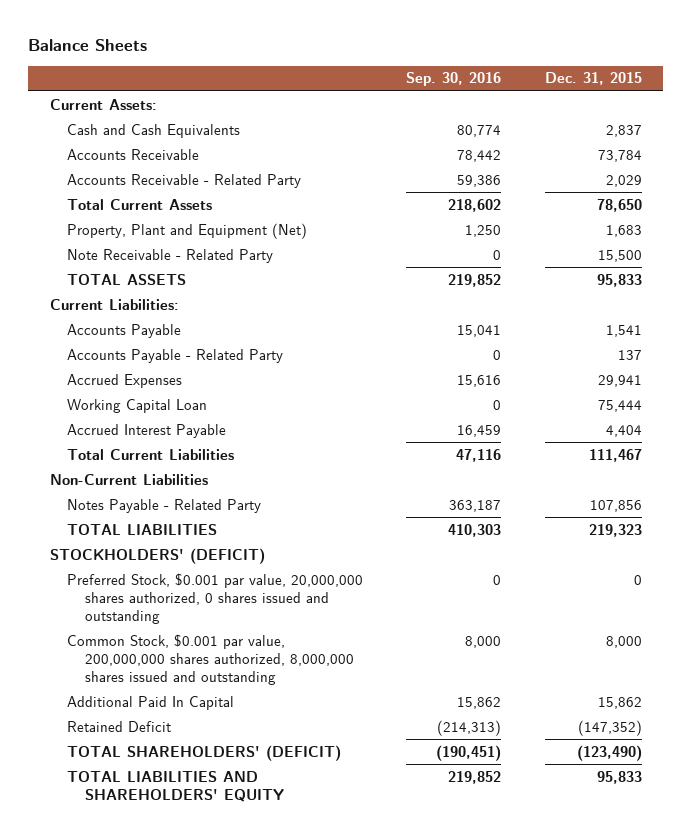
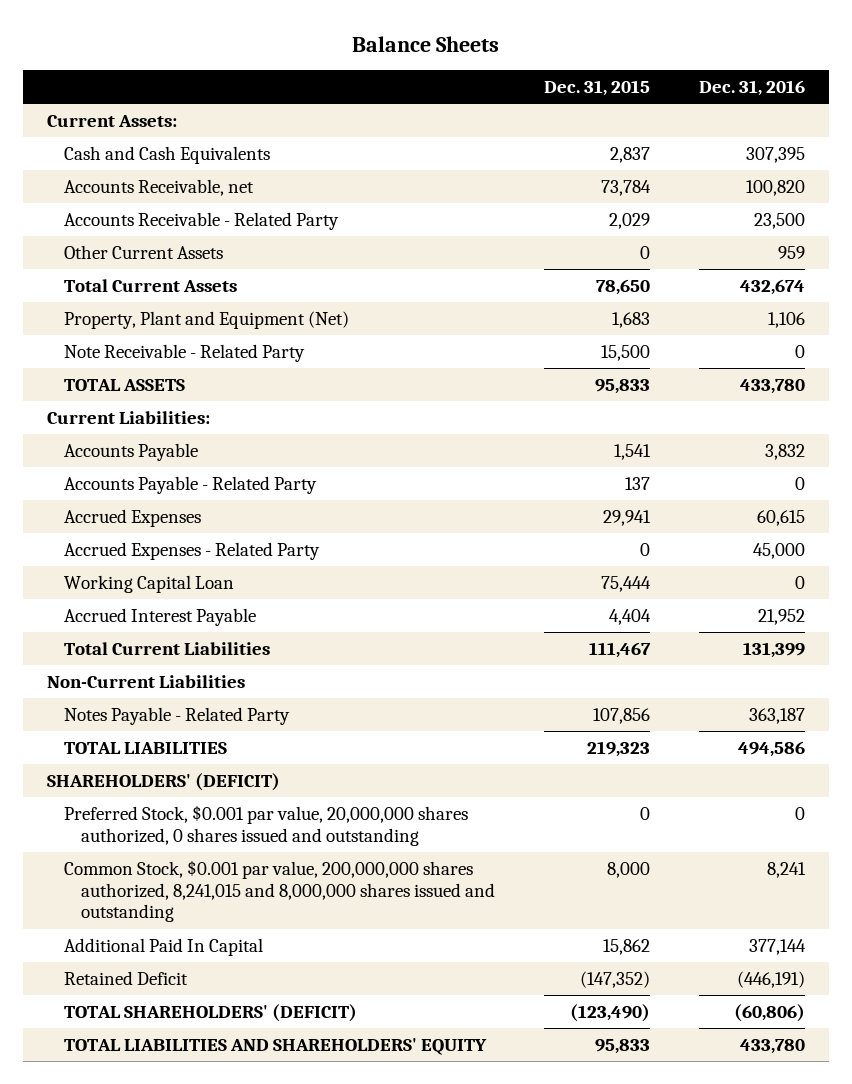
[406,72,502,87] Sep. 30, 2016 -> none
none -> [699,79,806,96] Dec. 31, 2016
[67,148,200,160] Accounts Receivable -> [64,178,255,196] Accounts Receivable, net
none -> [64,244,224,259] Other Current Assets
none -> [64,541,321,560] Accrued Expenses - Related Party
[49,547,265,564] STOCKHOLDERS' (DEFICIT) -> [47,772,281,791] SHAREHOLDERS' (DEFICIT)
[67,633,354,686] Common Stock, $0.001 par value, 200,000,000 shares authorized, 8,000,000 shares issued and outstanding -> [64,859,496,923] Common Stock, $0.001 par value, 200,000,000 shares authorized, 8,241,015 and 8,000,000 shares issued and outstanding

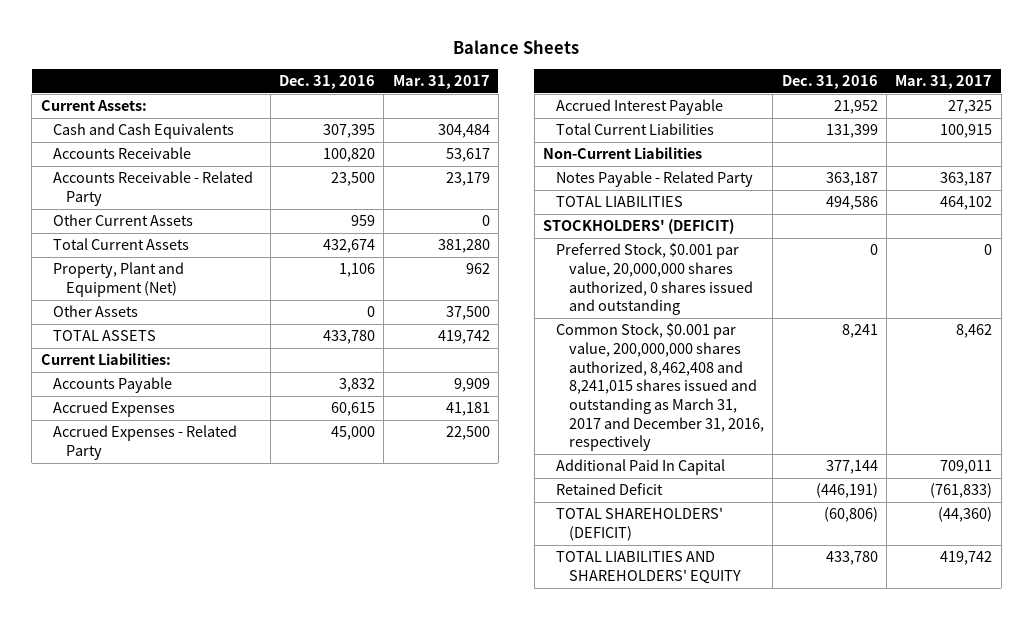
[544,79,651,96] Dec. 31, 2015 -> none
none -> [392,75,490,90] Mar. 31, 2017
[64,178,255,196] Accounts Receivable, net -> [53,147,192,160] Accounts Receivable
[64,343,306,362] Note Receivable - Related Party -> none
none -> [53,305,139,318] Other Assets
[64,475,318,494] Accounts Payable - Related Party -> none
[64,574,235,593] Working Capital Loan -> none
[47,772,281,791] SHAREHOLDERS' (DEFICIT) -> [543,219,735,235] STOCKHOLDERS' (DEFICIT)
[64,859,496,923] Common Stock, $0.001 par value, 200,000,000 shares authorized, 8,241,015 and 8,000,000 shares issued and outstanding -> [556,323,765,452] Common Stock, $0.001 par value, 200,000,000 shares authorized, 8,462,408 and 8,241,015 shares issued and outstanding as March 31, 2017 and December 31, 2016, respectively

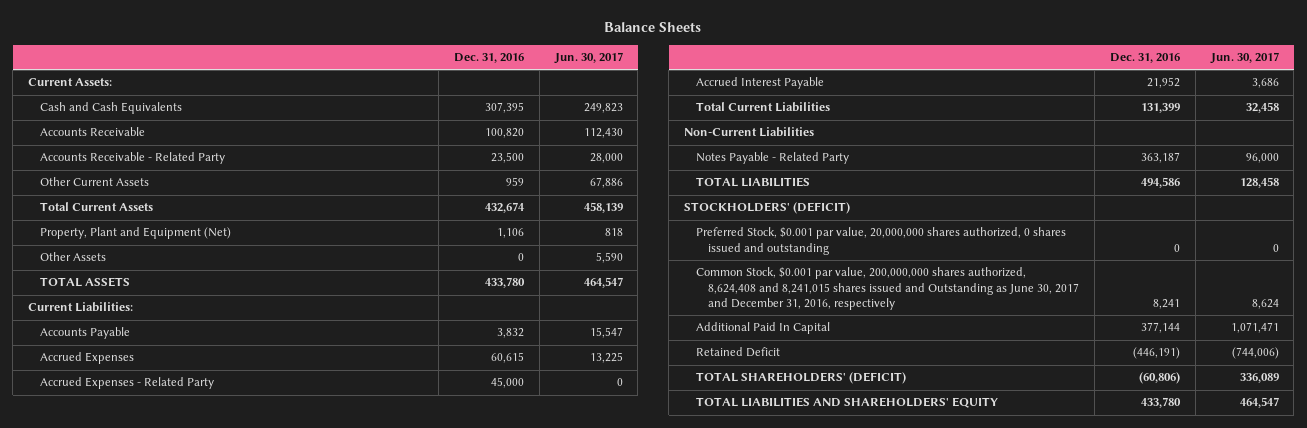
[392,75,490,90] Mar. 31, 2017 -> none
none -> [553,51,623,64] Jun. 30, 2017
[556,323,765,452] Common Stock, $0.001 par value, 200,000,000 shares authorized, 8,462,408 and 8,241,015 shares issued and outstanding as March 31, 2017 and December 31, 2016, respectively -> [696,267,1080,311] Common Stock, $0.001 par value, 200,000,000 shares authorized, 8,624,408 and 8,241,015 shares issued and Outstanding as June 30, 2017 and December 31, 2016, respectively

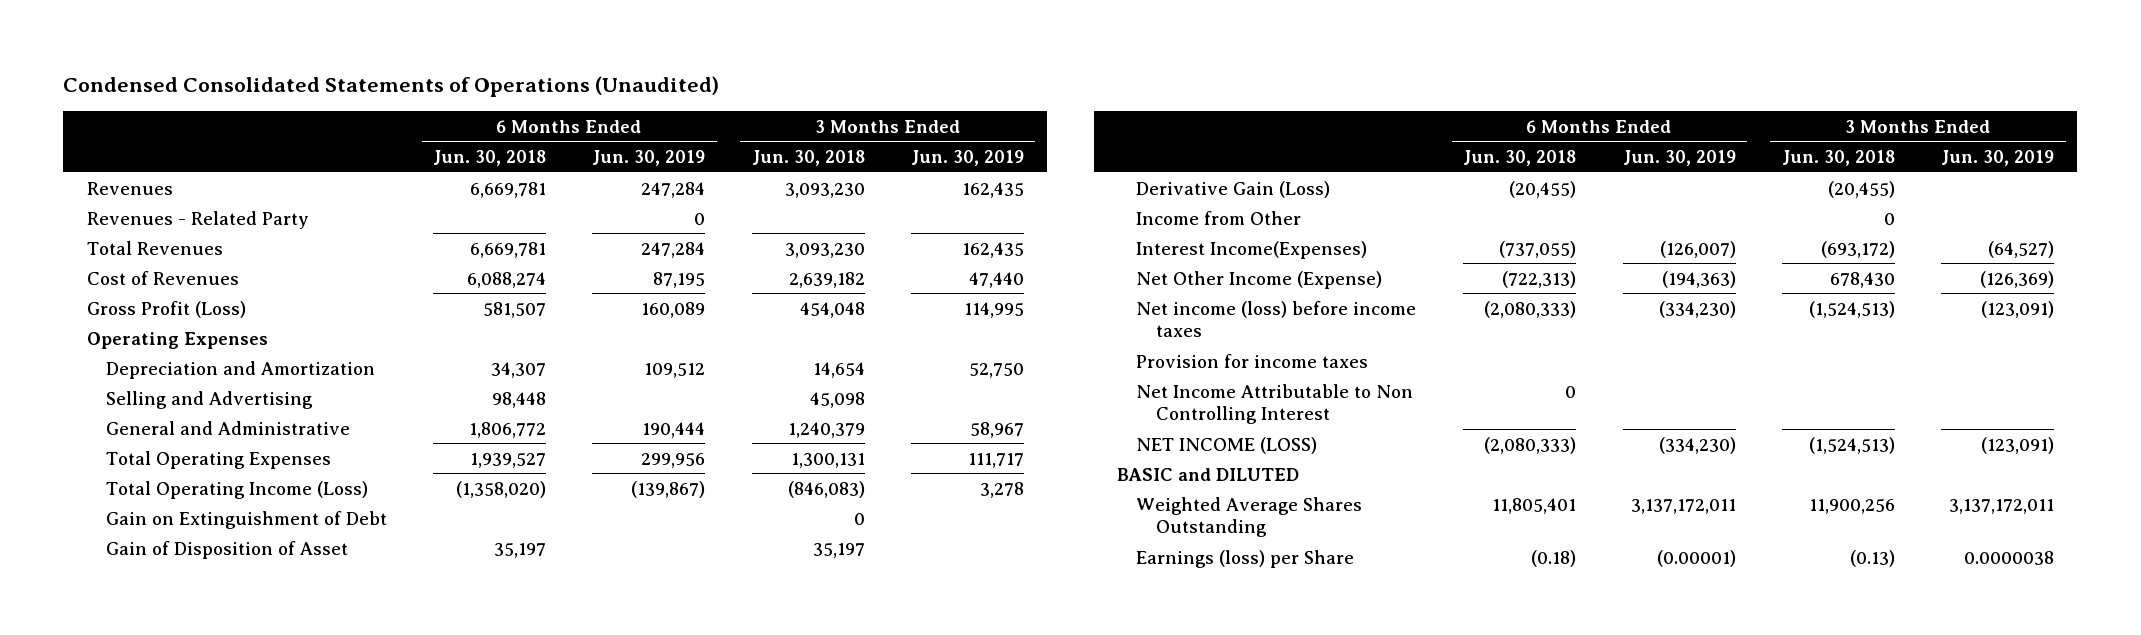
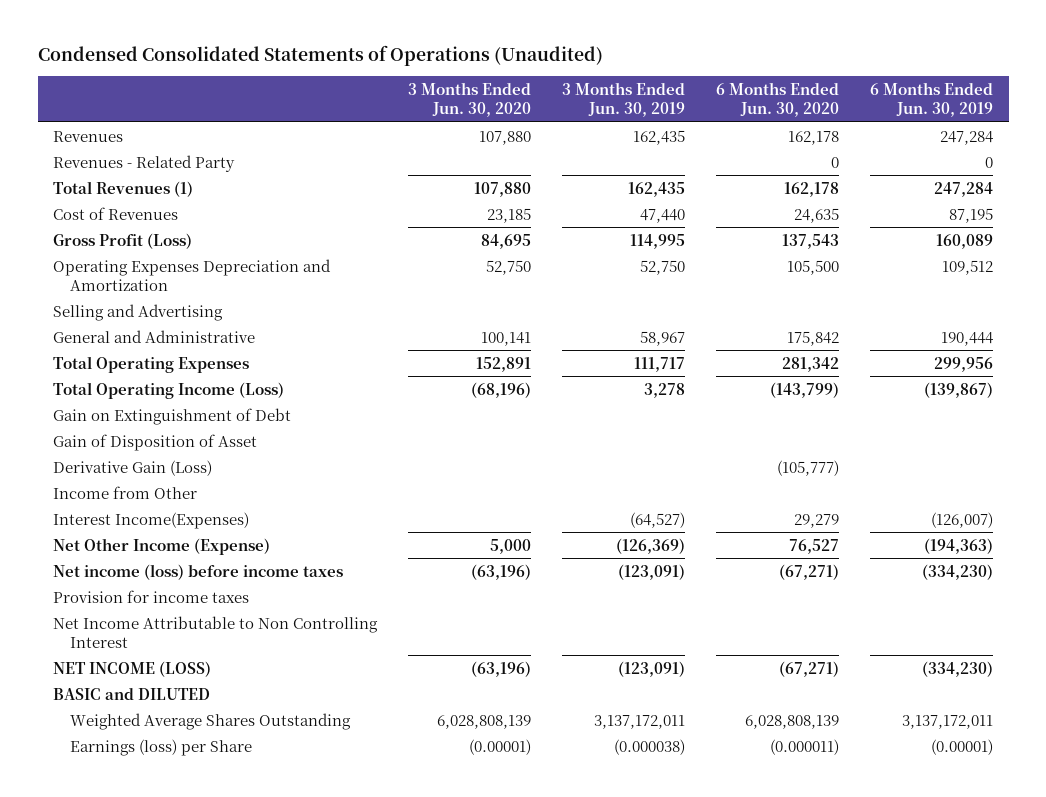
[433,149,547,166] Jun. 30, 2018 -> none
[751,149,865,166] Jun. 30, 2018 -> none
none -> [408,81,532,118] 3 Months Ended Jun. 30, 2020
none -> [716,81,840,118] 6 Months Ended Jun. 30, 2020
[86,240,223,255] Total Revenues -> [53,180,194,197] Total Revenues (1)
[86,331,268,349] Operating Expenses -> none
[105,360,375,379] Depreciation and Amortization -> [53,258,332,291] Operating Expenses Depreciation and Amortization
[1964,550,2055,565] 0.0000038 -> [614,738,686,755] (0.000038)

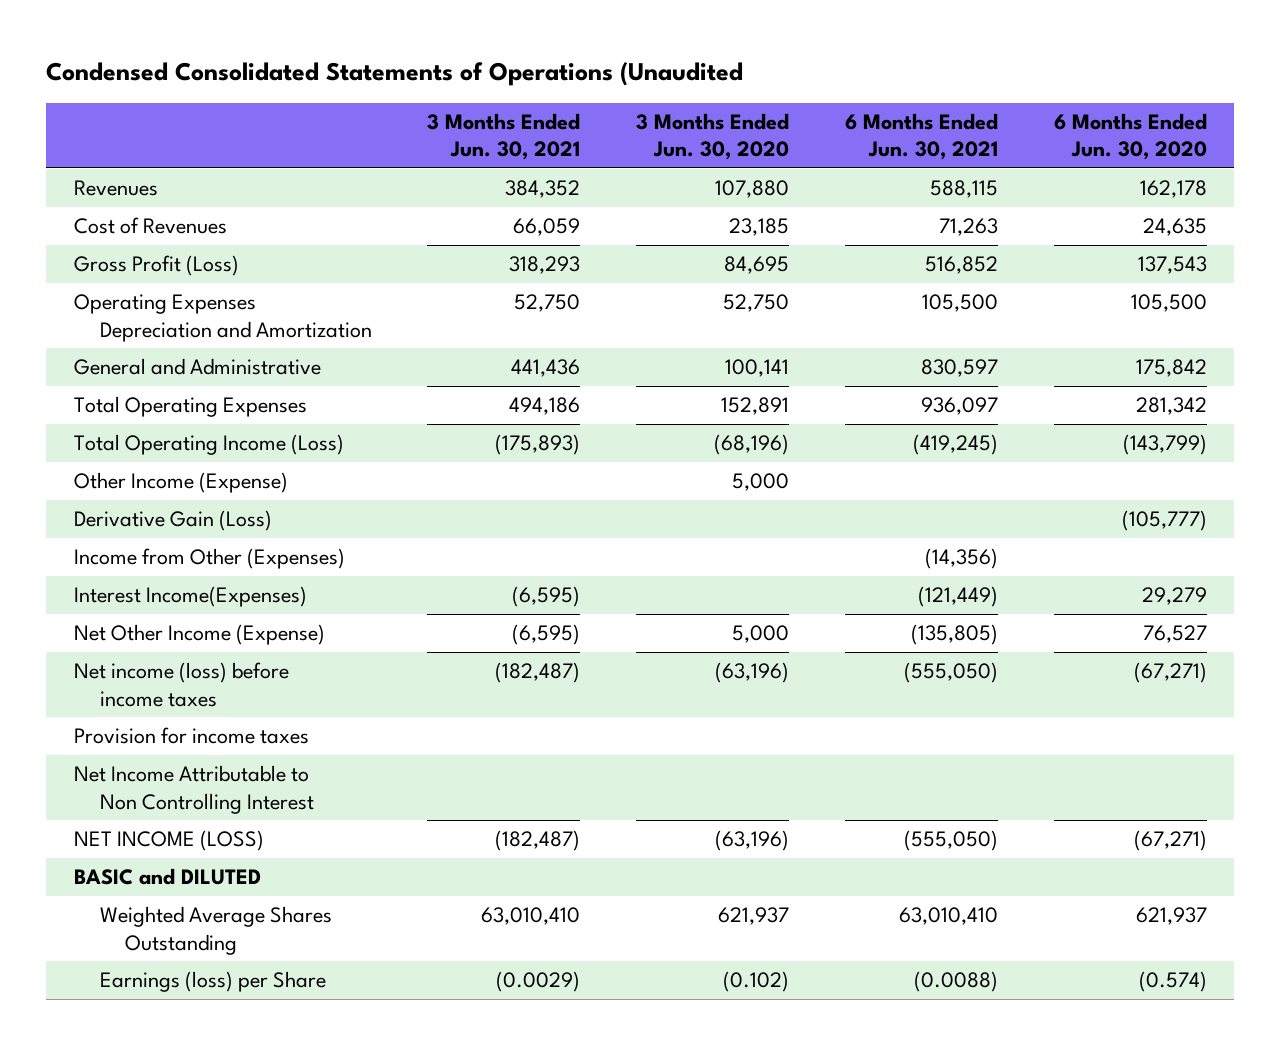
[37,45,603,67] Condensed Consolidated Statements of Operations (Unaudited) -> [46,62,744,87] Condensed Consolidated Statements of Operations (Unaudited
[562,81,686,118] 3 Months Ended Jun. 30, 2019 -> none
[870,81,994,118] 6 Months Ended Jun. 30, 2019 -> none
none -> [427,112,581,161] 3 Months Ended Jun. 30, 2021
none -> [844,112,998,161] 6 Months Ended Jun. 30, 2021
[53,154,236,172] Revenues - Related Party -> none
[53,180,194,197] Total Revenues (1) -> none
[53,303,224,321] Selling and Advertising -> none
[53,407,292,425] Gain on Extinguishment of Debt -> none
[53,433,258,451] Gain of Disposition of Asset -> none
none -> [73,472,288,494] Other Income (Expense)
[53,485,198,499] Income from Other -> [73,548,345,570] Income from Other (Expenses)
[437,714,532,729] 6,028,808,139 -> [718,907,790,926] 621,937
[745,714,840,729] 6,028,808,139 -> [1135,907,1207,926] 621,937
[469,738,532,755] (0.00001) -> [723,971,790,993] (0.102)
[770,738,840,755] (0.000011) -> [1138,971,1207,993] (0.574)

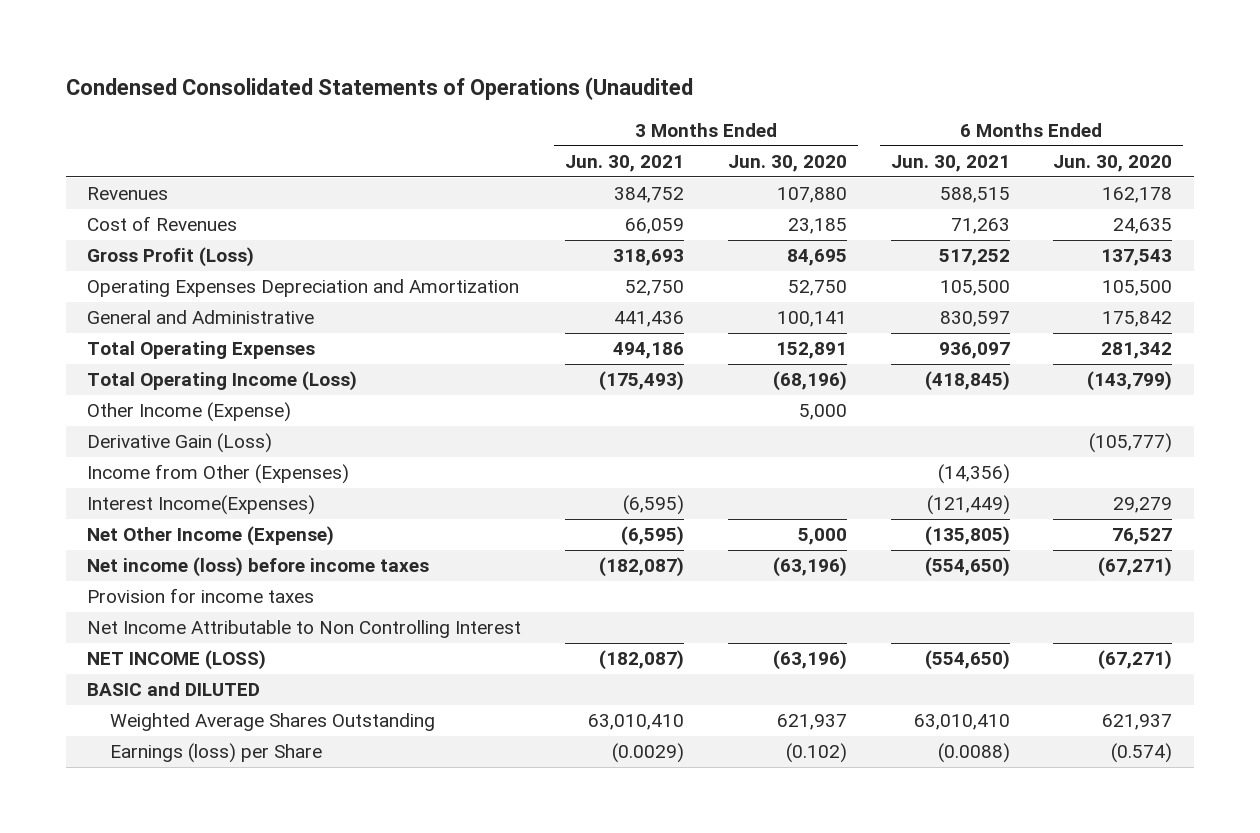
[505,180,581,199] 384,352 -> [614,187,685,204] 384,752
[929,180,998,199] 588,115 -> [939,187,1010,204] 588,515
[509,256,581,275] 318,293 -> [613,249,685,267] 318,693
[924,256,998,275] 516,852 -> [938,249,1010,267] 517,252
[495,434,581,456] (175,893) -> [599,371,685,392] (175,493)
[912,434,998,456] (419,245) -> [924,371,1010,392] (418,845)
[495,662,581,684] (182,487) -> [599,557,685,578] (182,087)
[903,662,998,684] (555,050) -> [924,557,1010,578] (554,650)
[495,830,581,852] (182,487) -> [599,650,685,671] (182,087)
[903,830,998,852] (555,050) -> [924,650,1010,671] (554,650)

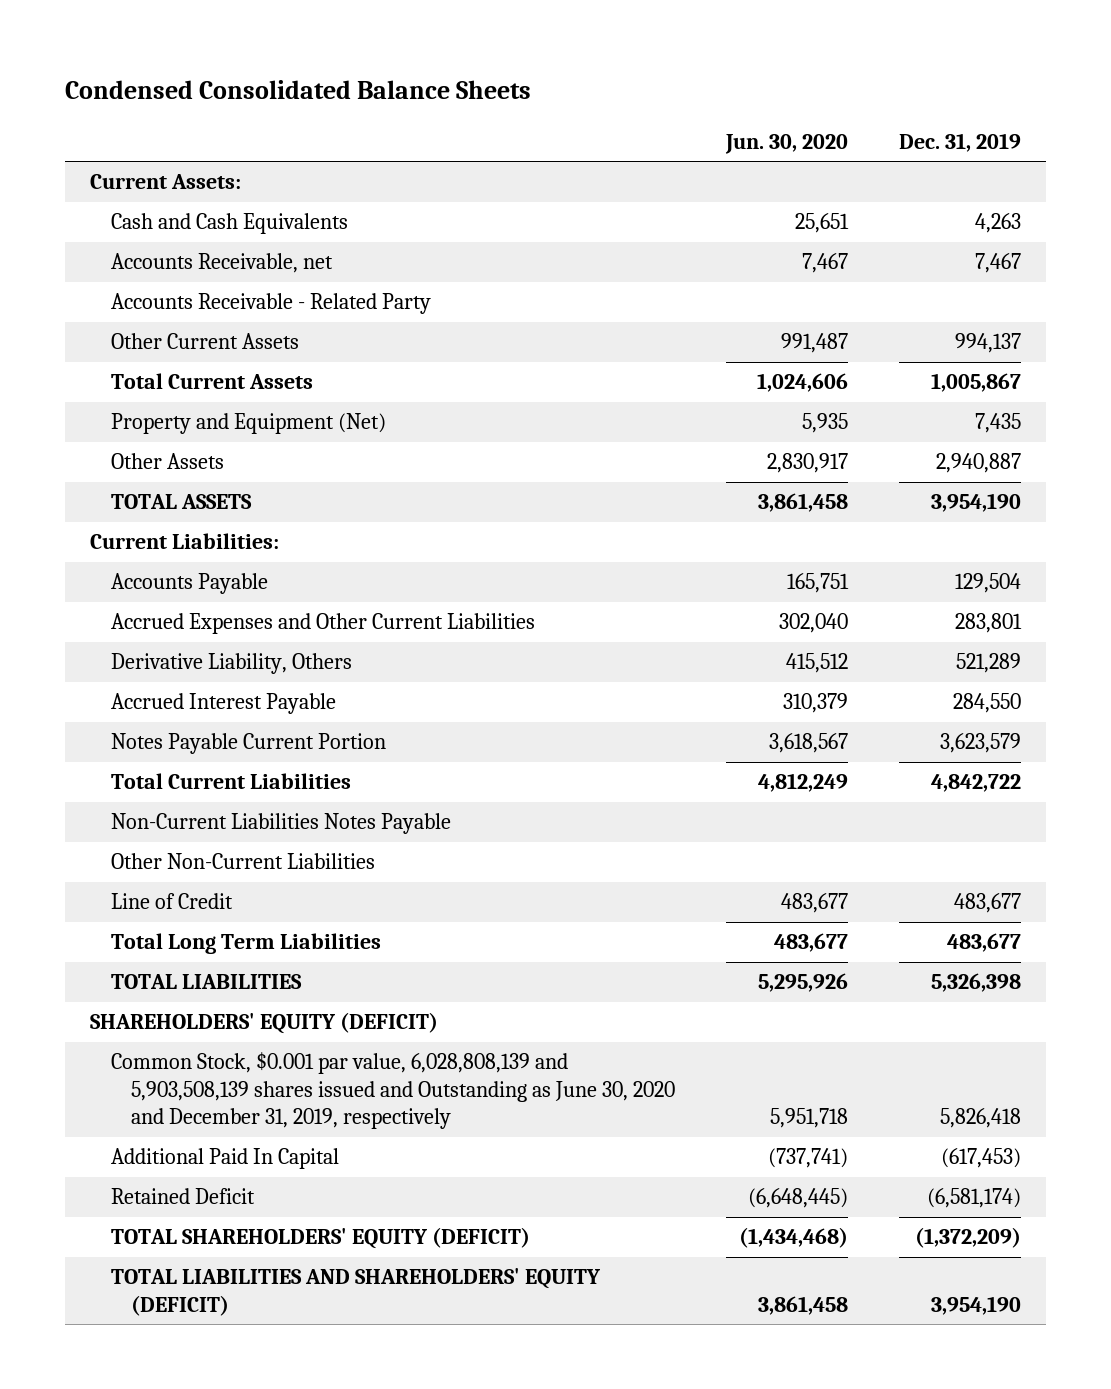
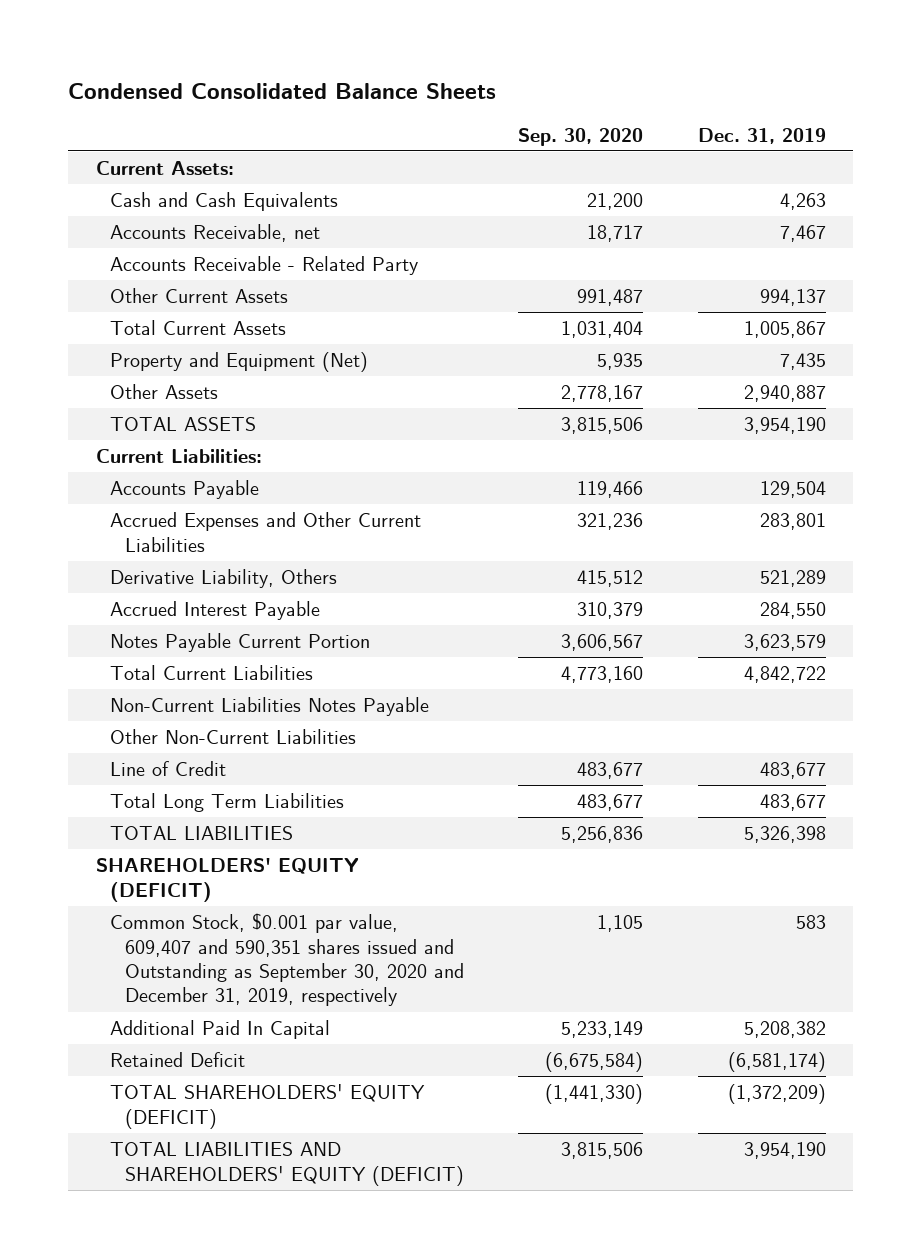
[725,133,849,154] Jun. 30, 2020 -> none
none -> [518,127,644,146] Sep. 30, 2020
[110,1052,676,1130] Common Stock, $0.001 par value, 6,028,808,139 and 5,903,508,139 shares issued and Outstanding as June 30, 2020 and December 31, 2019, respectively -> [110,913,464,1007] Common Stock, $0.001 par value, 609,407 and 590,351 shares issued and Outstanding as September 30, 2020 and December 31, 2019, respectively
[939,1108,1021,1129] 5,826,418 -> [795,915,826,930] 583
[940,1148,1021,1169] (617,453) -> [743,1021,826,1039] 5,208,382

